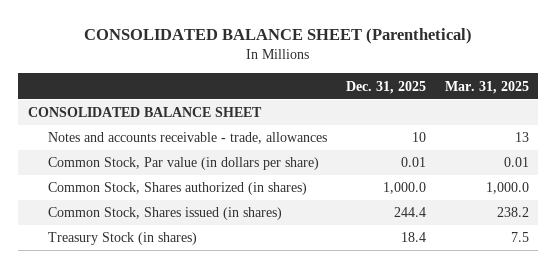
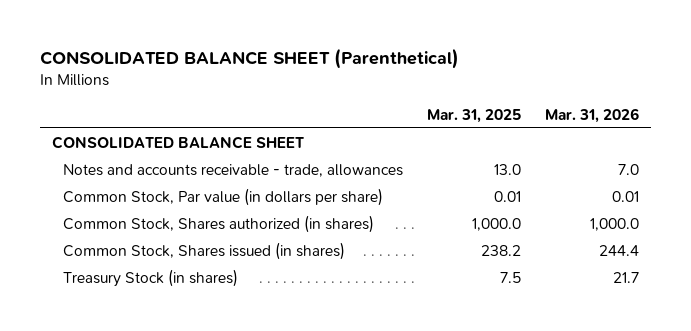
[345,80,426,94] Dec. 31, 2025 -> none
none -> [544,107,639,123] Mar. 31, 2026
[514,132,529,143] 13 -> [493,163,521,175] 13.0

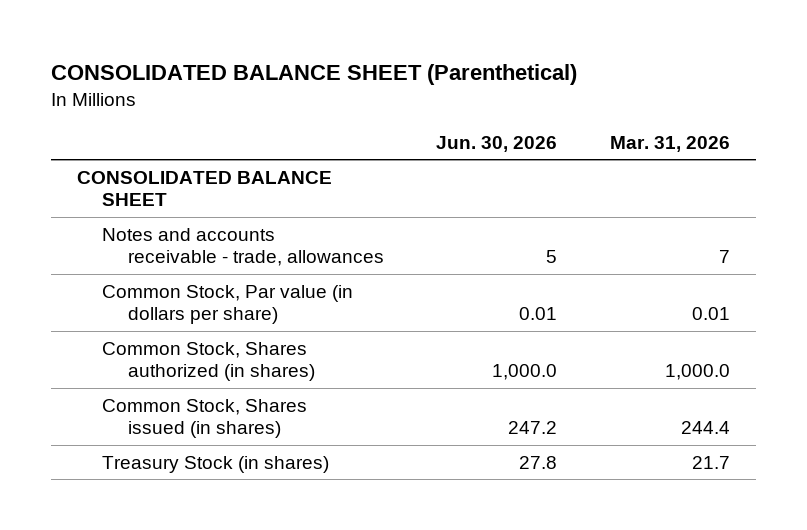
[426,108,521,123] Mar. 31, 2025 -> none
none -> [436,135,558,152] Jun. 30, 2026
[617,163,639,175] 7.0 -> [718,250,730,264] 7

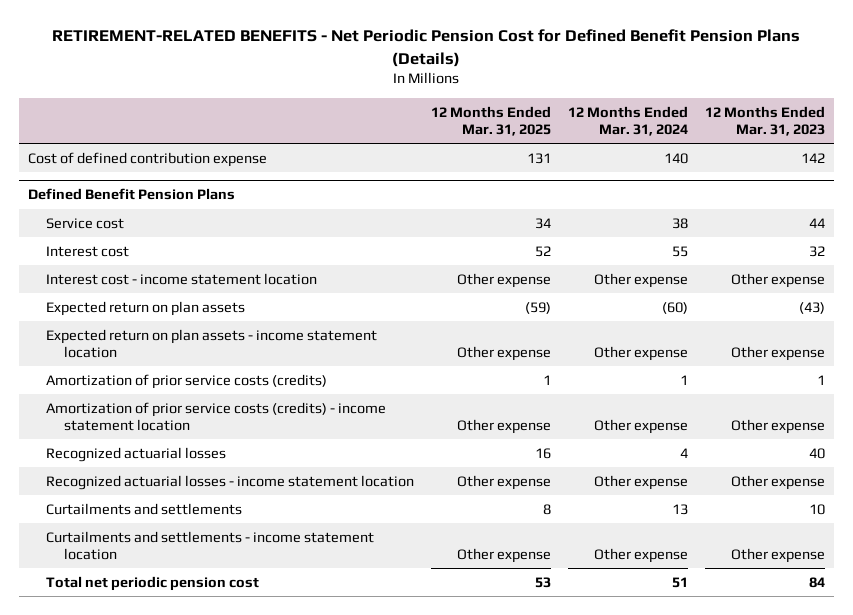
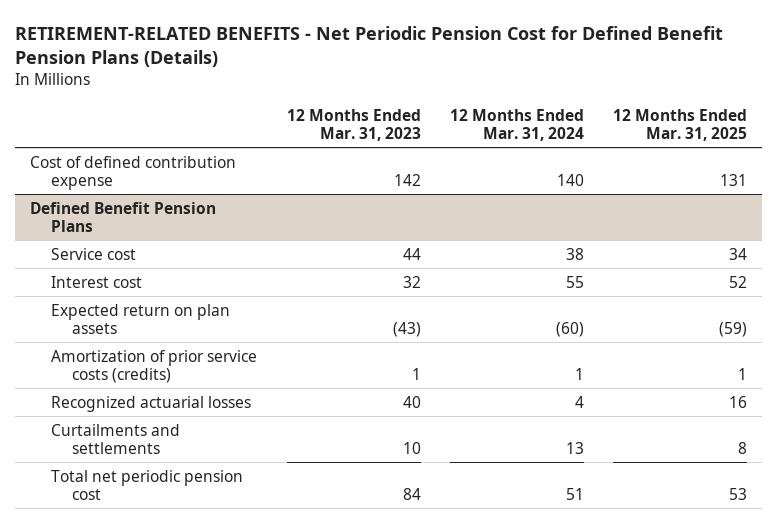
[45,272,317,285] Interest cost - income statement location -> none
[45,328,377,358] Expected return on plan assets - income statement location -> none
[45,401,386,431] Amortization of prior service costs (credits) - income statement location -> none
[45,474,414,490] Recognized actuarial losses - income statement location -> none
[45,530,374,560] Curtailments and settlements - income statement location -> none

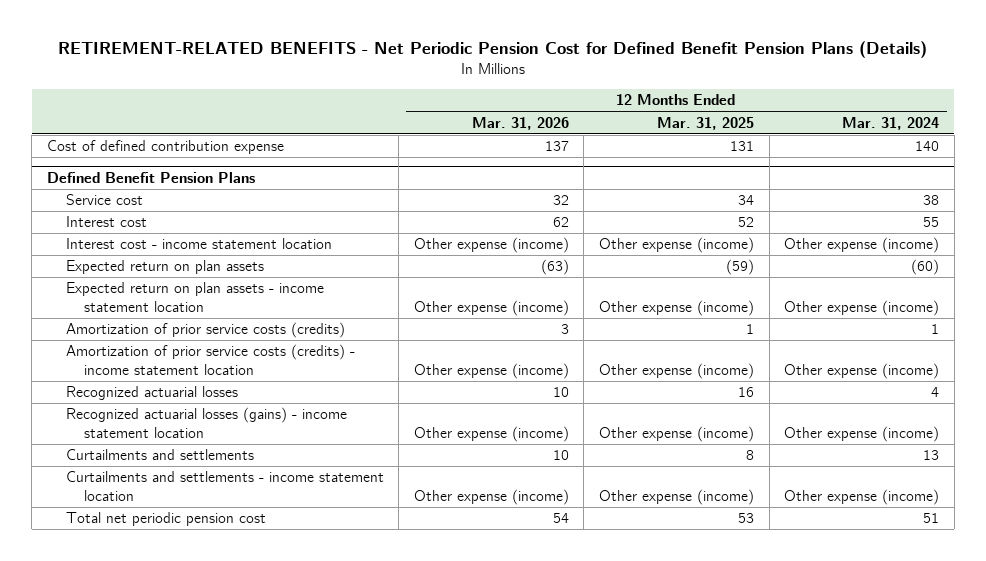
[286,108,421,141] 12 Months Ended Mar. 31, 2023 -> none
none -> [471,116,569,130] Mar. 31, 2026
none -> [65,238,332,250] Interest cost - income statement location
none -> [65,282,324,313] Expected return on plan assets - income statement location
none -> [65,344,355,376] Amortization of prior service costs (credits) - income statement location
none -> [65,407,347,439] Recognized actuarial losses (gains) - income statement location
none -> [65,471,384,502] Curtailments and settlements - income statement location

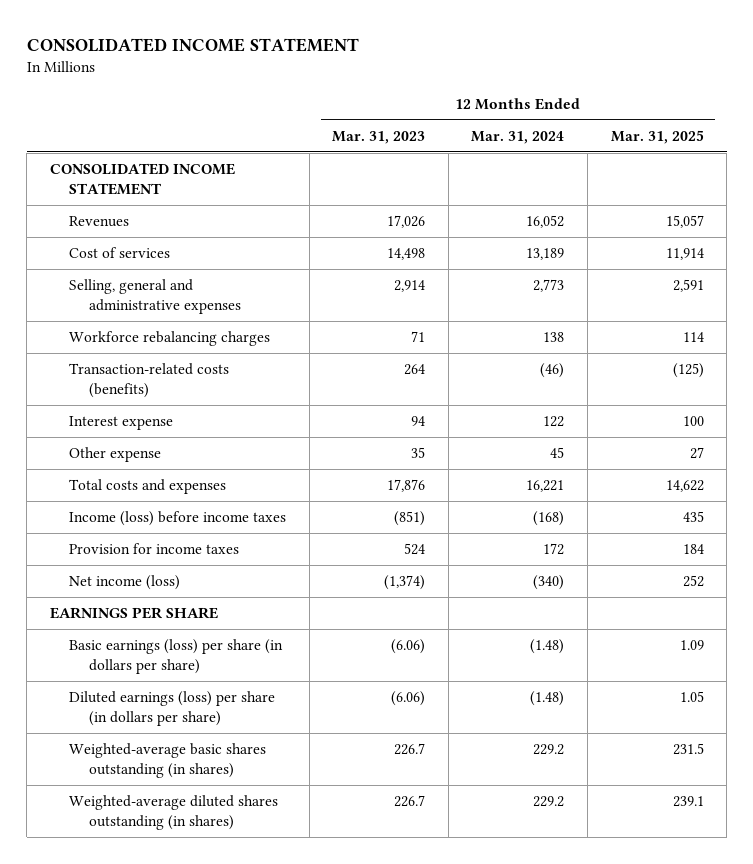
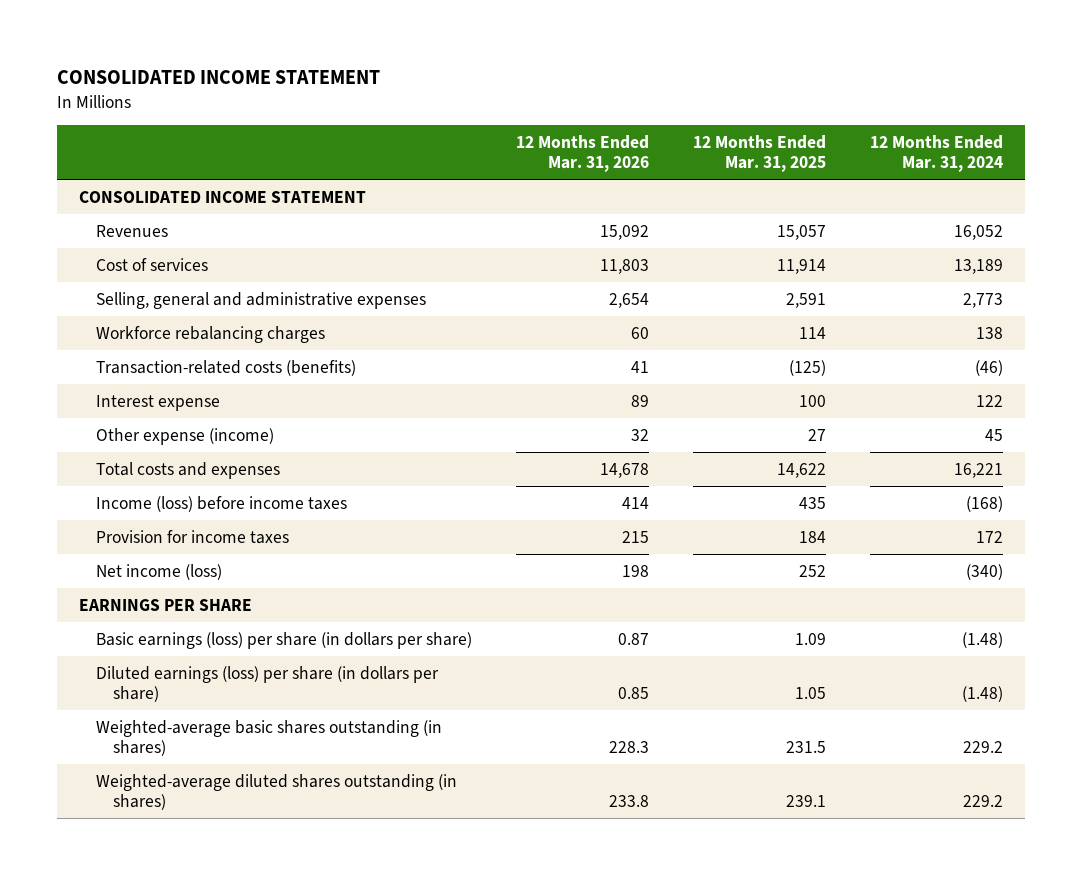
[332,131,426,145] Mar. 31, 2023 -> none
none -> [516,134,650,172] 12 Months Ended Mar. 31, 2026
[69,447,162,463] Other expense -> [96,427,275,445] Other expense (income)

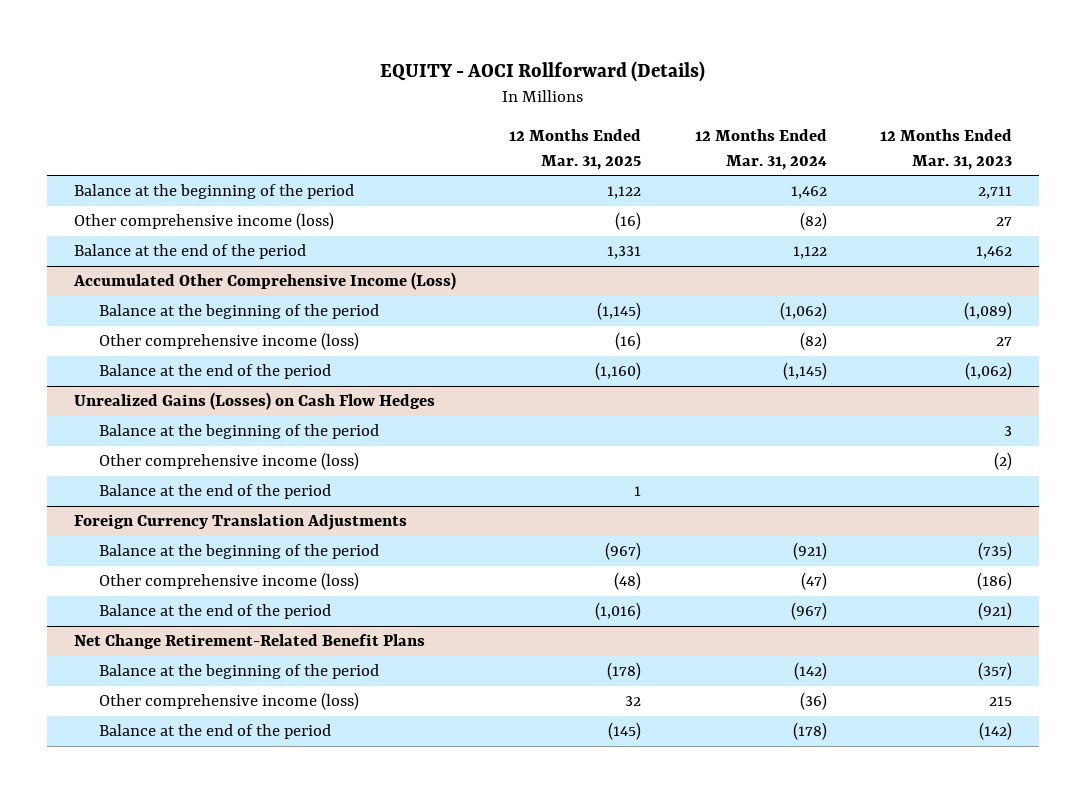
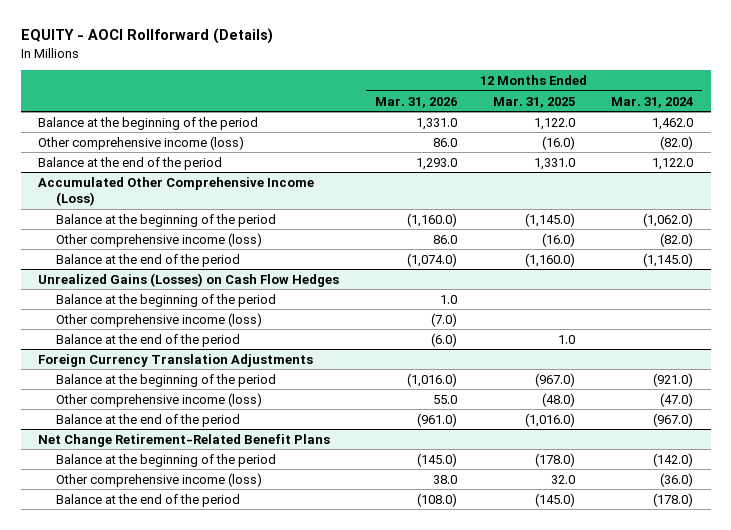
[879,129,1012,170] 12 Months Ended Mar. 31, 2023 -> none
none -> [375,96,458,108] Mar. 31, 2026
[607,186,642,200] 1,122 -> [533,117,575,130] 1,122.0
[790,186,827,200] 1,462 -> [651,117,693,130] 1,462.0
[615,212,642,231] (16) -> [541,135,575,150] (16.0)
[799,212,827,231] (82) -> [659,135,693,150] (82.0)
[607,246,642,260] 1,331 -> [533,157,575,170] 1,331.0
[792,246,827,260] 1,122 -> [651,157,693,170] 1,122.0
[597,302,642,321] (1,145) -> [524,212,575,227] (1,145.0)
[779,302,827,321] (1,062) -> [642,212,693,227] (1,062.0)
[615,332,642,351] (16) -> [541,232,575,247] (16.0)
[799,332,827,351] (82) -> [659,232,693,247] (82.0)
[595,362,642,381] (1,160) -> [524,252,575,267] (1,160.0)
[782,362,827,381] (1,145) -> [642,252,693,267] (1,145.0)
[634,486,642,497] 1 -> [557,334,575,344] 1.0
[605,542,642,561] (967) -> [534,372,575,387] (967.0)
[792,542,827,561] (921) -> [652,372,693,387] (921.0)
[614,572,642,591] (48) -> [541,392,575,407] (48.0)
[800,572,827,591] (47) -> [659,392,693,407] (47.0)
[595,602,642,621] (1,016) -> [524,412,575,427] (1,016.0)
[790,602,827,621] (967) -> [652,412,693,427] (967.0)
[607,662,642,681] (178) -> [534,452,575,467] (178.0)
[793,662,827,681] (142) -> [652,452,693,467] (142.0)
[625,696,642,707] 32 -> [550,474,575,484] 32.0
[799,692,827,711] (36) -> [659,472,693,487] (36.0)
[608,722,642,741] (145) -> [534,492,575,507] (145.0)
[792,722,827,741] (178) -> [652,492,693,507] (178.0)

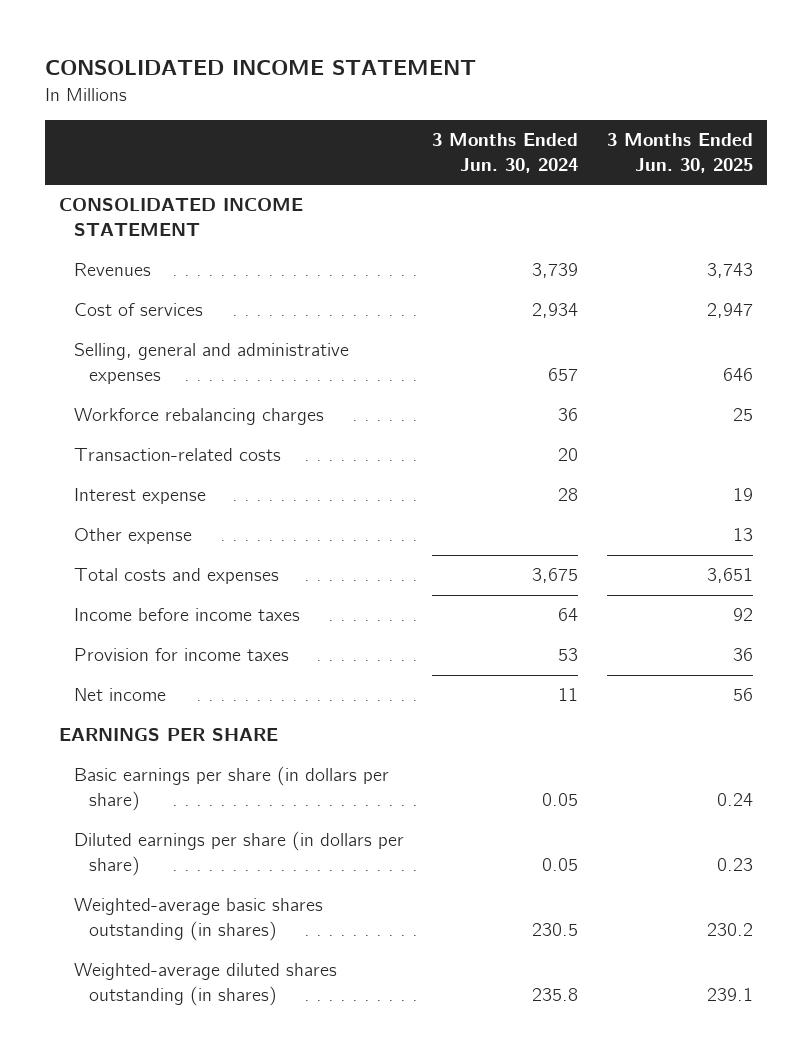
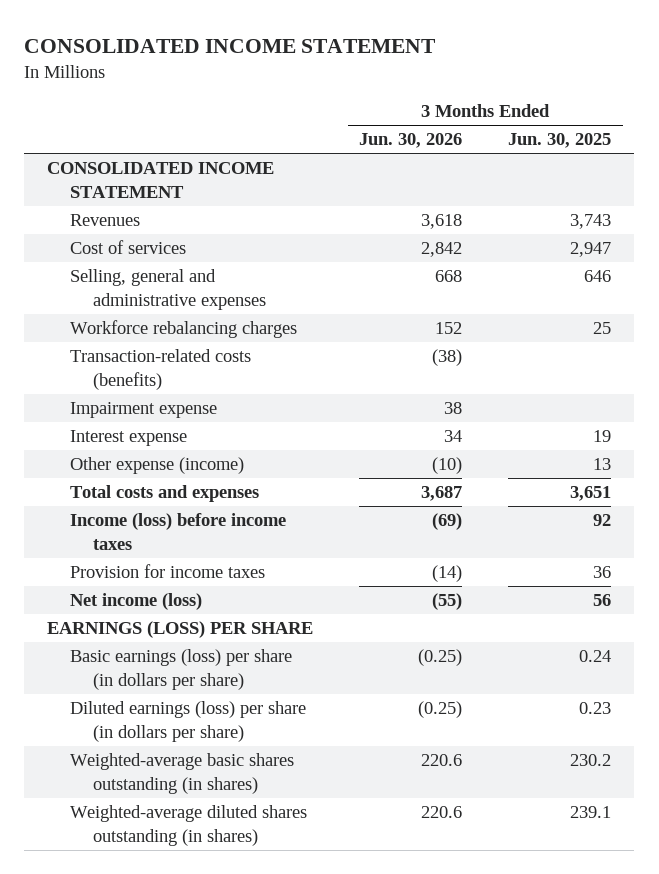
[432,133,579,173] 3 Months Ended Jun. 30, 2024 -> none
none -> [359,133,463,149] Jun. 30, 2026
[74,448,282,462] Transaction-related costs -> [70,349,252,390] Transaction-related costs (benefits)
none -> [70,402,218,419] Impairment expense
[74,528,193,545] Other expense -> [70,457,245,475] Other expense (income)
[74,608,301,622] Income before income taxes -> [70,513,287,550] Income (loss) before income taxes
[74,688,167,702] Net income -> [70,593,203,611] Net income (loss)
[59,728,279,742] EARNINGS PER SHARE -> [47,621,314,639] EARNINGS (LOSS) PER SHARE
[74,766,390,812] Basic earnings per share (in dollars per share) -> [70,649,293,690] Basic earnings (loss) per share (in dollars per share)
[74,831,405,877] Diluted earnings per share (in dollars per share) -> [70,701,307,742] Diluted earnings (loss) per share (in dollars per share)

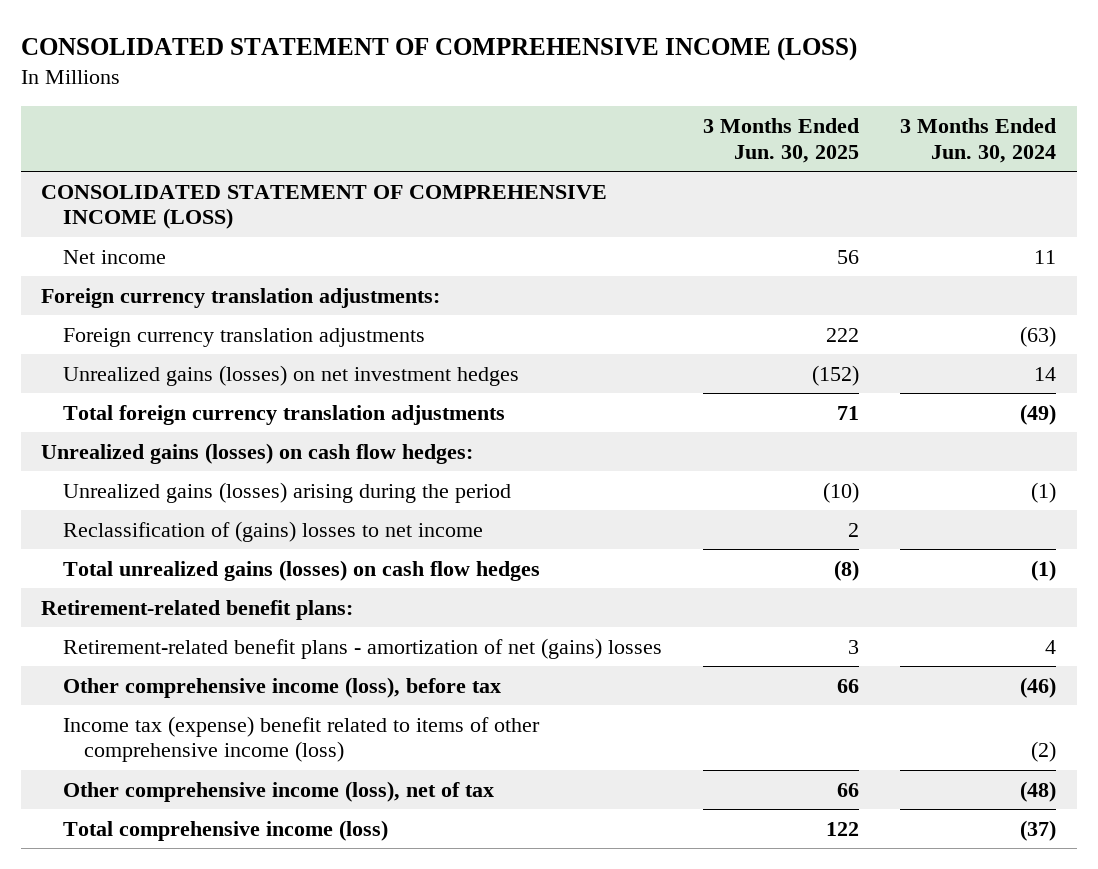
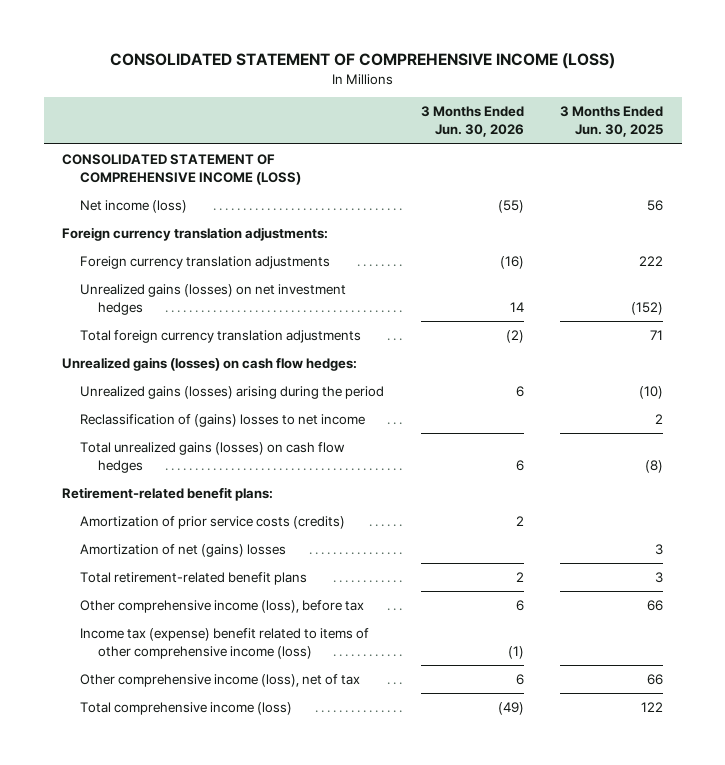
[900,117,1057,163] 3 Months Ended Jun. 30, 2024 -> none
none -> [420,106,524,138] 3 Months Ended Jun. 30, 2026
[62,249,166,264] Net income -> [79,199,187,213] Net income (loss)
none -> [79,515,345,529] Amortization of prior service costs (credits)
none -> [79,543,286,557] Amortization of net (gains) losses
[62,637,662,659] Retirement-related benefit plans - amortization of net (gains) losses -> [79,571,307,585] Total retirement-related benefit plans

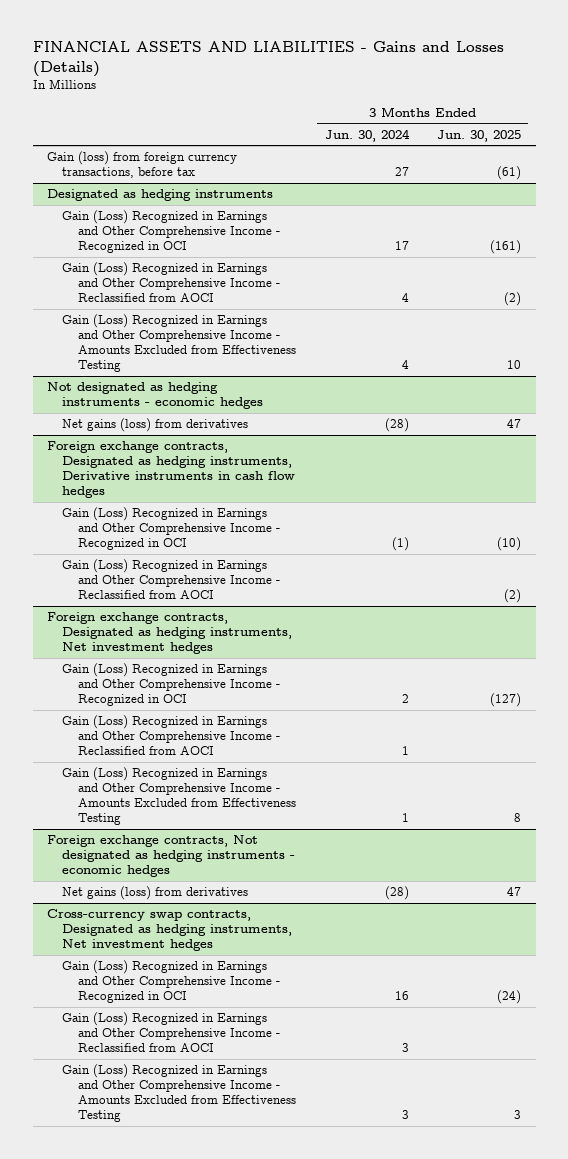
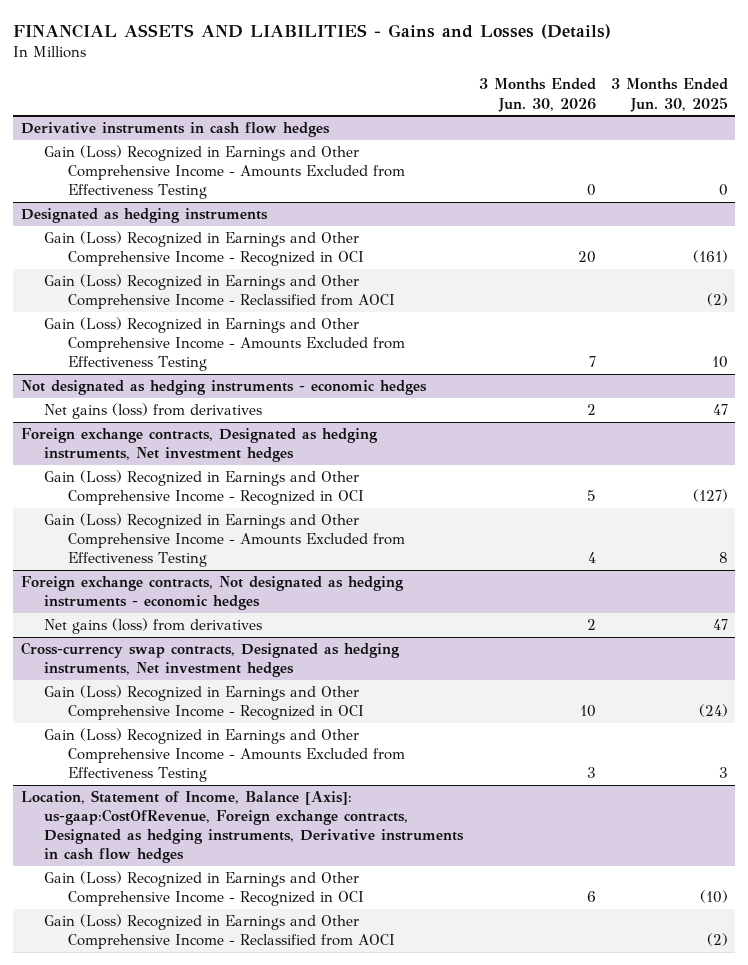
[324,128,410,142] Jun. 30, 2024 -> none
none -> [478,78,596,112] 3 Months Ended Jun. 30, 2026
[46,151,237,179] Gain (loss) from foreign currency transactions, before tax -> none
none -> [20,122,330,138] Derivative instruments in cash flow hedges
none -> [44,145,406,200] Gain (Loss) Recognized in Earnings and Other Comprehensive Income - Amounts Excluded from Effectiveness Testing
[46,441,296,499] Foreign exchange contracts, Designated as hedging instruments, Derivative instruments in cash flow hedges -> none
[62,507,280,551] Gain (Loss) Recognized in Earnings and Other Comprehensive Income - Recognized in OCI -> none
[62,559,280,600] Gain (Loss) Recognized in Earnings and Other Comprehensive Income - Reclassified from AOCI -> none
[62,715,280,756] Gain (Loss) Recognized in Earnings and Other Comprehensive Income - Reclassified from AOCI -> none
[62,1012,280,1053] Gain (Loss) Recognized in Earnings and Other Comprehensive Income - Reclassified from AOCI -> none
none -> [20,790,465,864] Location, Statement of Income, Balance [Axis]: us-gaap:CostOfRevenue, Foreign exchange contracts, Designated as hedging instruments, Derivative instruments in cash flow hedges
none -> [44,871,365,907] Gain (Loss) Recognized in Earnings and Other Comprehensive Income - Recognized in OCI
none -> [44,914,396,950] Gain (Loss) Recognized in Earnings and Other Comprehensive Income - Reclassified from AOCI

